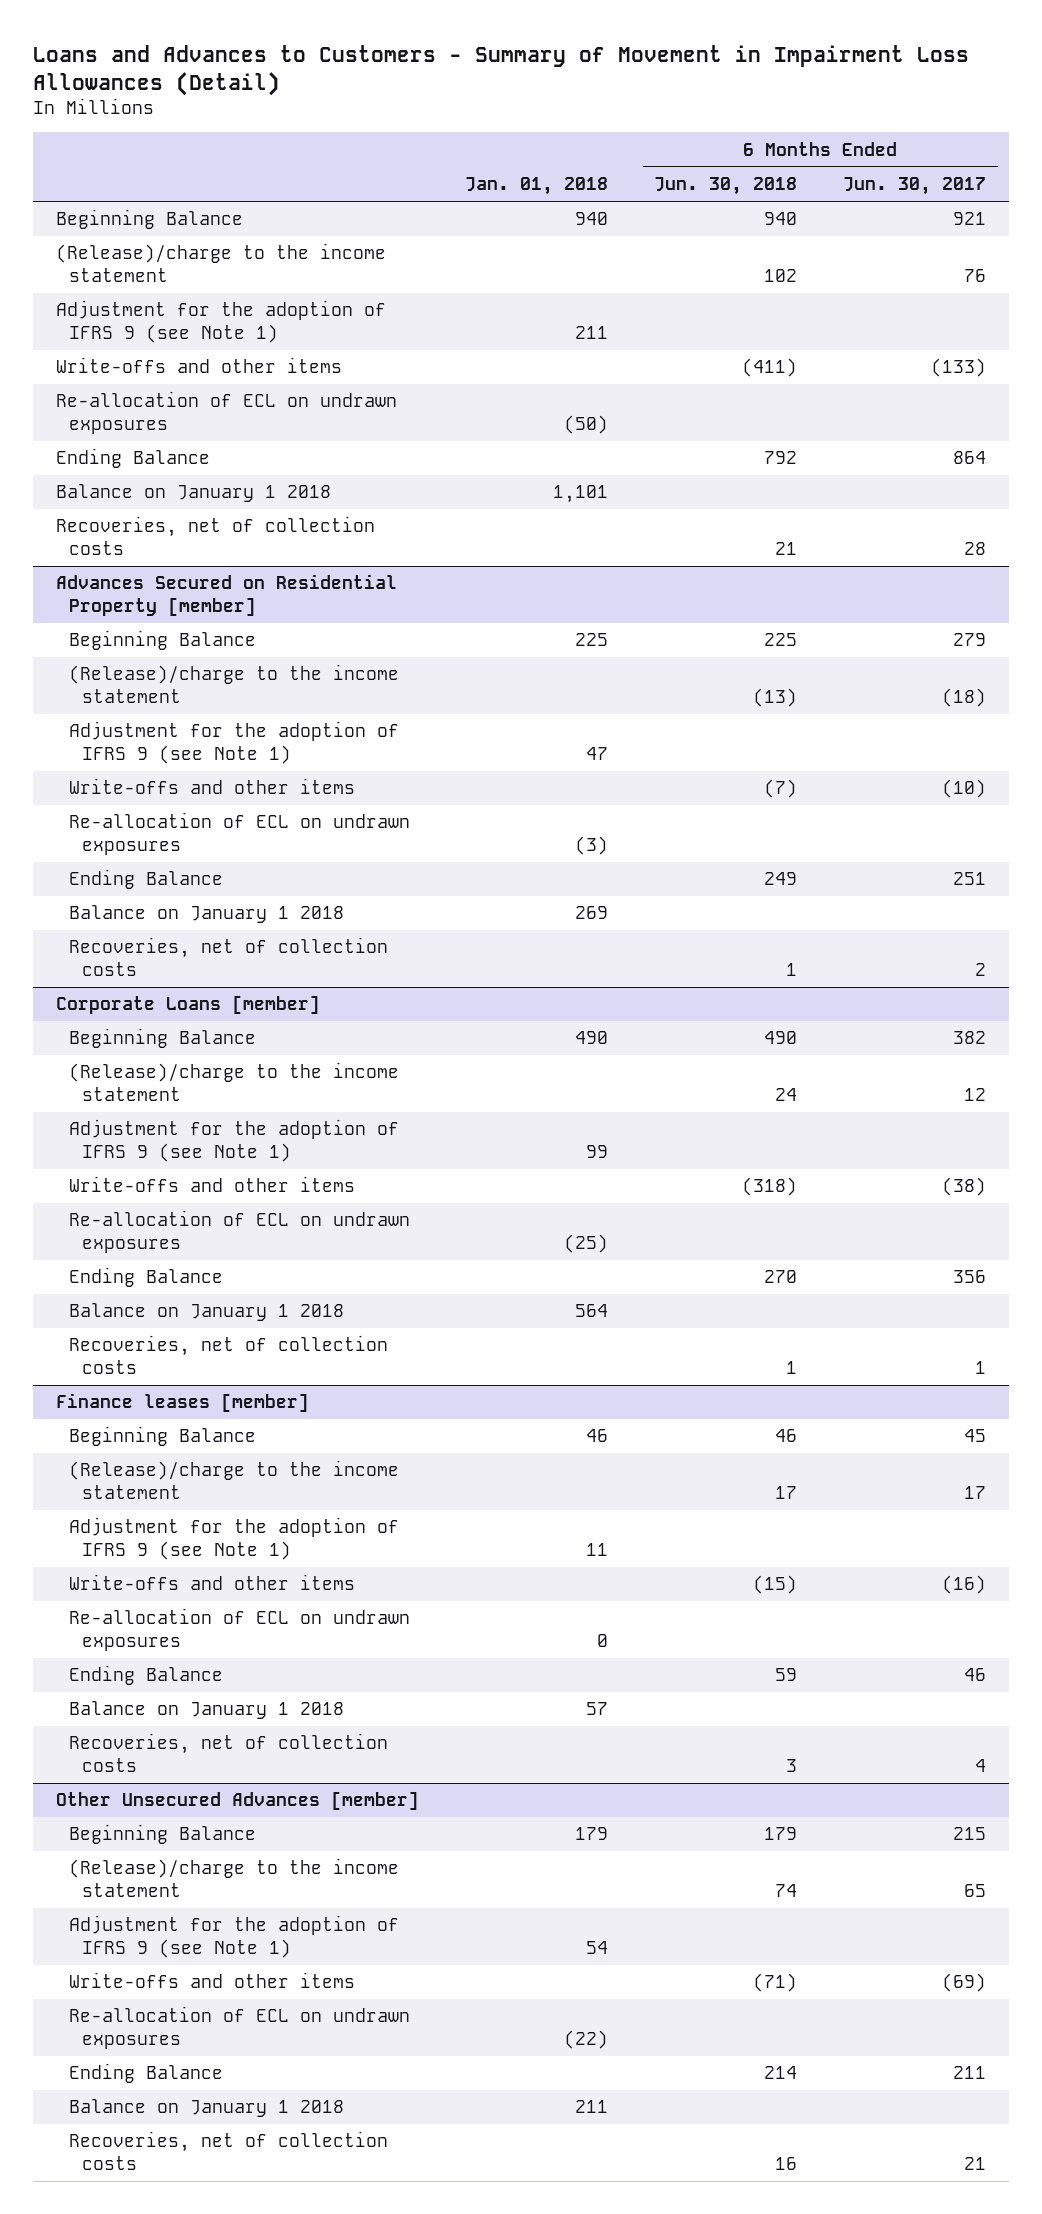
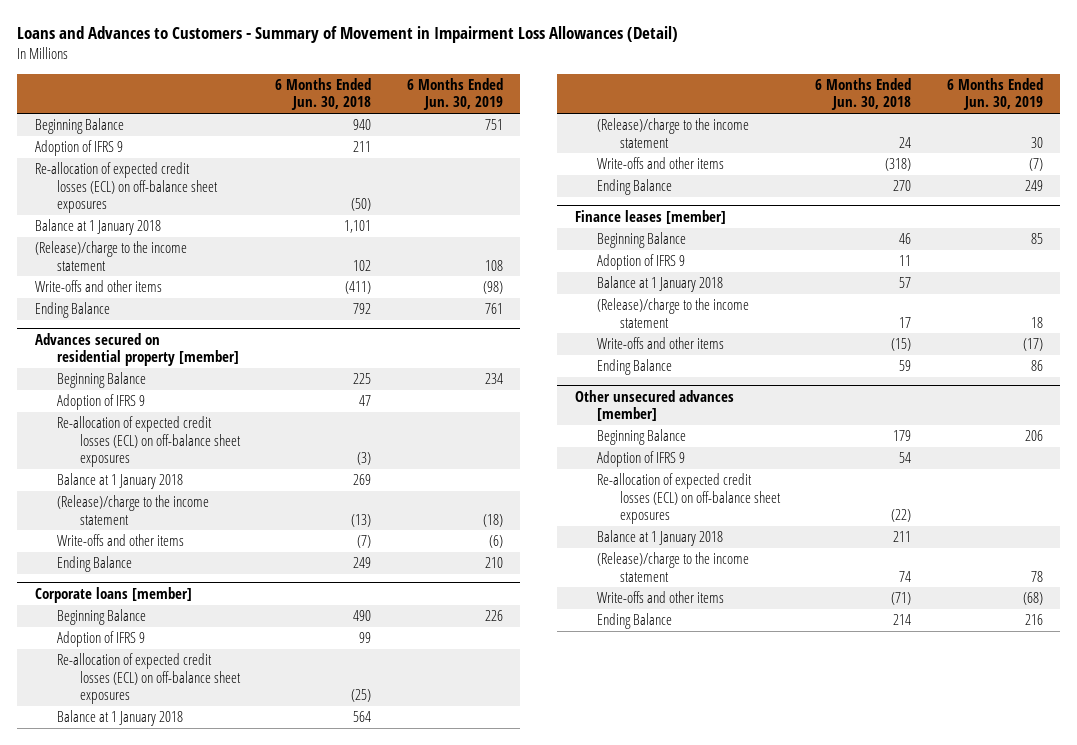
[465,177,609,196] Jan. 01, 2018 -> none
[843,177,987,196] Jun. 30, 2017 -> none
none -> [406,77,503,111] 6 Months Ended Jun. 30, 2019
none -> [34,140,123,157] Adoption of IFRS 9
none -> [34,162,219,214] Re-allocation of expected credit losses (ECL) on off-balance sheet exposures
none -> [34,219,161,236] Balance at 1 January 2018
[56,300,387,343] Adjustment for the adoption of IFRS 9 (see Note 1) -> none
[56,391,398,434] Re-allocation of ECL on undrawn exposures -> none
[56,484,332,503] Balance on January 1 2018 -> none
[56,516,376,555] Recoveries, net of collection costs -> none
[56,574,398,616] Advances Secured on Residential Property [member] -> [34,332,240,367] Advances secured on residential property [member]
none -> [57,394,146,411] Adoption of IFRS 9
none -> [57,416,241,468] Re-allocation of expected credit losses (ECL) on off-balance sheet exposures
none -> [57,473,184,490] Balance at 1 January 2018
[69,721,400,764] Adjustment for the adoption of IFRS 9 (see Note 1) -> none
[69,812,411,855] Re-allocation of ECL on undrawn exposures -> none
[69,905,345,924] Balance on January 1 2018 -> none
[69,937,389,976] Recoveries, net of collection costs -> none
[56,995,321,1015] Corporate Loans [member] -> [34,586,192,603] Corporate loans [member]
none -> [57,631,146,648] Adoption of IFRS 9
none -> [57,653,241,705] Re-allocation of expected credit losses (ECL) on off-balance sheet exposures
none -> [57,710,184,727] Balance at 1 January 2018
[69,1119,400,1162] Adjustment for the adoption of IFRS 9 (see Note 1) -> none
[69,1210,411,1253] Re-allocation of ECL on undrawn exposures -> none
[69,1303,345,1322] Balance on January 1 2018 -> none
[69,1335,389,1374] Recoveries, net of collection costs -> none
none -> [597,254,686,271] Adoption of IFRS 9
none -> [597,276,724,293] Balance at 1 January 2018
[69,1517,400,1560] Adjustment for the adoption of IFRS 9 (see Note 1) -> none
[69,1608,411,1651] Re-allocation of ECL on undrawn exposures -> none
[69,1701,345,1720] Balance on January 1 2018 -> none
[69,1733,389,1772] Recoveries, net of collection costs -> none
[56,1791,420,1811] Other Unsecured Advances [member] -> [574,389,734,422] Other unsecured advances [member]
none -> [597,451,686,468] Adoption of IFRS 9
none -> [597,473,781,525] Re-allocation of expected credit losses (ECL) on off-balance sheet exposures
none -> [597,530,724,547] Balance at 1 January 2018
[69,1915,400,1958] Adjustment for the adoption of IFRS 9 (see Note 1) -> none
[69,2006,411,2049] Re-allocation of ECL on undrawn exposures -> none
[69,2099,345,2118] Balance on January 1 2018 -> none
[69,2131,389,2170] Recoveries, net of collection costs -> none

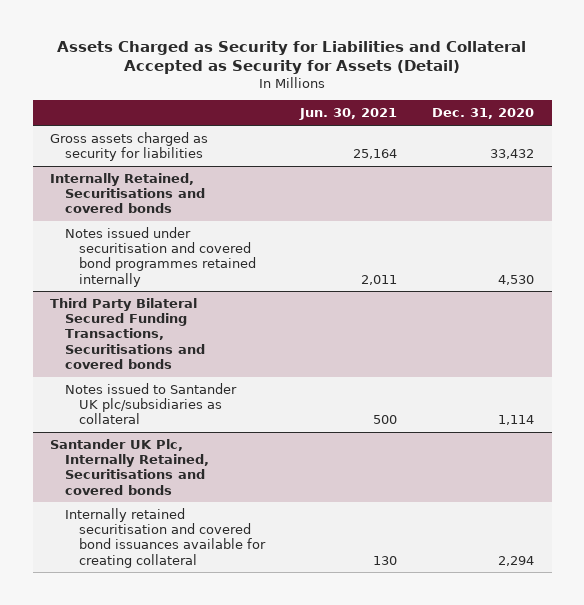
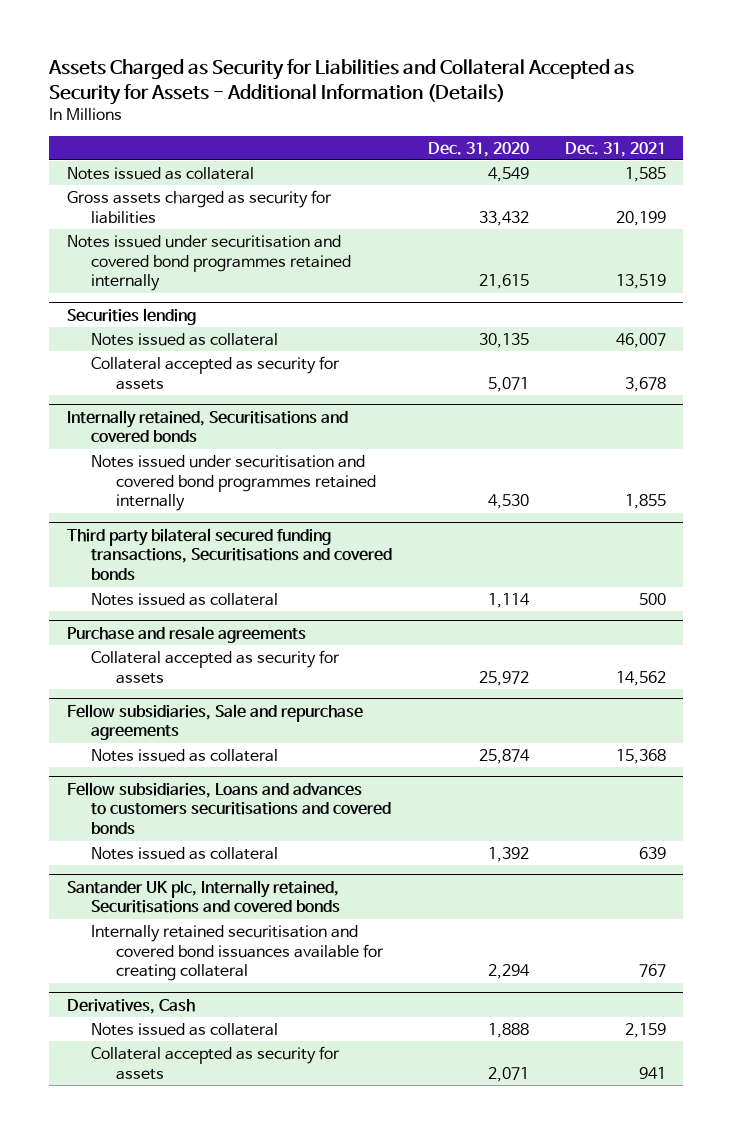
[57,40,527,75] Assets Charged as Security for Liabilities and Collateral Accepted as Security for Assets (Detail) -> [48,58,635,105] Assets Charged as Security for Liabilities and Collateral Accepted as Security for Assets - Additional Information (Details)
[299,108,398,121] Jun. 30, 2021 -> none
none -> [564,141,666,157] Dec. 31, 2021
none -> [66,166,254,180] Notes issued as collateral
none -> [66,234,352,292] Notes issued under securitisation and covered bond programmes retained internally
none -> [66,307,196,325] Securities lending
none -> [91,332,279,346] Notes issued as collateral
none -> [91,355,341,390] Collateral accepted as security for assets
[50,172,205,214] Internally Retained, Securitisations and covered bonds -> [66,409,348,444] Internally retained, Securitisations and covered bonds
[50,297,205,369] Third Party Bilateral Secured Funding Transactions, Securitisations and covered bonds -> [66,527,393,582] Third party bilateral secured funding transactions, Securitisations and covered bonds
[64,382,237,425] Notes issued to Santander UK plc/subsidiaries as collateral -> [91,592,279,606] Notes issued as collateral
none -> [66,625,306,643] Purchase and resale agreements
none -> [91,649,341,684] Collateral accepted as security for assets
none -> [66,703,363,741] Fellow subsidiaries, Sale and repurchase agreements
none -> [91,748,279,762] Notes issued as collateral
none -> [66,781,392,836] Fellow subsidiaries, Loans and advances to customers securitisations and covered bonds
none -> [91,846,279,860] Notes issued as collateral
[50,438,209,495] Santander UK Plc, Internally Retained, Securitisations and covered bonds -> [66,879,341,914] Santander UK plc, Internally retained, Securitisations and covered bonds
none -> [66,998,195,1014] Derivatives, Cash
none -> [91,1022,279,1036] Notes issued as collateral
none -> [91,1045,341,1080] Collateral accepted as security for assets

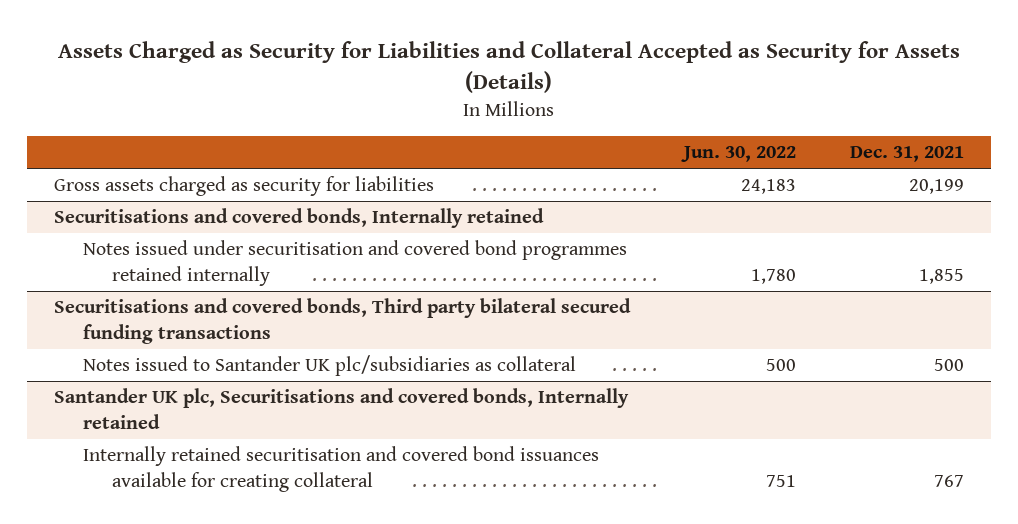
[48,58,635,105] Assets Charged as Security for Liabilities and Collateral Accepted as Security for Assets - Additional Information (Details) -> [58,40,961,93] Assets Charged as Security for Liabilities and Collateral Accepted as Security for Assets (Details)
[427,141,529,157] Dec. 31, 2020 -> none
none -> [681,146,797,163] Jun. 30, 2022
[66,166,254,180] Notes issued as collateral -> none
[66,234,352,292] Notes issued under securitisation and covered bond programmes retained internally -> none
[66,307,196,325] Securities lending -> none
[91,332,279,346] Notes issued as collateral -> none
[91,355,341,390] Collateral accepted as security for assets -> none
[66,409,348,444] Internally retained, Securitisations and covered bonds -> [54,208,545,229] Securitisations and covered bonds, Internally retained
[66,625,306,643] Purchase and resale agreements -> none
[91,649,341,684] Collateral accepted as security for assets -> none
[66,703,363,741] Fellow subsidiaries, Sale and repurchase agreements -> none
[91,748,279,762] Notes issued as collateral -> none
[66,781,392,836] Fellow subsidiaries, Loans and advances to customers securitisations and covered bonds -> none
[91,846,279,860] Notes issued as collateral -> none
[66,527,393,582] Third party bilateral secured funding transactions, Securitisations and covered bonds -> [54,298,632,344] Securitisations and covered bonds, Third party bilateral secured funding transactions
[91,592,279,606] Notes issued as collateral -> [83,355,577,377] Notes issued to Santander UK plc/subsidiaries as collateral
[66,879,341,914] Santander UK plc, Internally retained, Securitisations and covered bonds -> [54,388,630,429] Santander UK plc, Securitisations and covered bonds, Internally retained
[66,998,195,1014] Derivatives, Cash -> none
[91,1022,279,1036] Notes issued as collateral -> none
[91,1045,341,1080] Collateral accepted as security for assets -> none

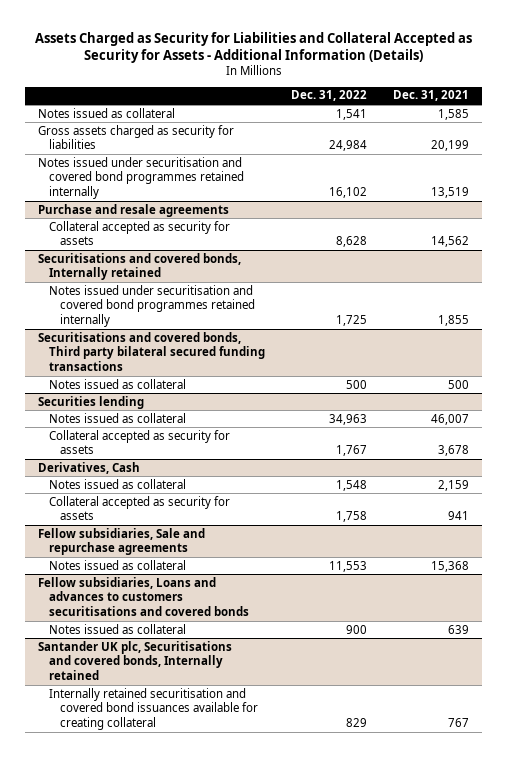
[58,40,961,93] Assets Charged as Security for Liabilities and Collateral Accepted as Security for Assets (Details) -> [34,31,472,64] Assets Charged as Security for Liabilities and Collateral Accepted as Security for Assets - Additional Information (Details)
[681,146,797,163] Jun. 30, 2022 -> none
none -> [291,90,368,102] Dec. 31, 2022
none -> [38,107,176,118] Notes issued as collateral
none -> [38,156,245,199] Notes issued under securitisation and covered bond programmes retained internally
none -> [38,203,230,217] Purchase and resale agreements
none -> [49,220,231,246] Collateral accepted as security for assets
[83,355,577,377] Notes issued to Santander UK plc/subsidiaries as collateral -> [49,378,187,389] Notes issued as collateral
none -> [38,395,145,409] Securities lending
none -> [49,412,187,423] Notes issued as collateral
none -> [49,429,231,455] Collateral accepted as security for assets
none -> [38,461,141,474] Derivatives, Cash
none -> [49,478,187,489] Notes issued as collateral
none -> [49,495,231,521] Collateral accepted as security for assets
none -> [38,527,206,556] Fellow subsidiaries, Sale and repurchase agreements
none -> [49,559,187,570] Notes issued as collateral
none -> [38,576,250,616] Fellow subsidiaries, Loans and advances to customers securitisations and covered bonds
none -> [49,623,187,634] Notes issued as collateral

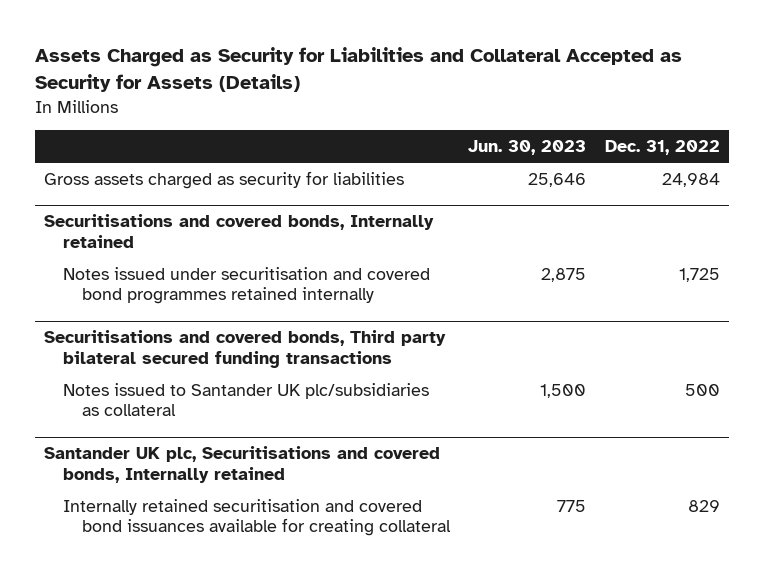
[34,31,472,64] Assets Charged as Security for Liabilities and Collateral Accepted as Security for Assets - Additional Information (Details) -> [35,47,683,93] Assets Charged as Security for Liabilities and Collateral Accepted as Security for Assets (Details)
[393,90,470,102] Dec. 31, 2021 -> none
none -> [468,139,587,155] Jun. 30, 2023
[38,107,176,118] Notes issued as collateral -> none
[38,156,245,199] Notes issued under securitisation and covered bond programmes retained internally -> none
[38,203,230,217] Purchase and resale agreements -> none
[49,220,231,246] Collateral accepted as security for assets -> none
[38,395,145,409] Securities lending -> none
[49,412,187,423] Notes issued as collateral -> none
[49,429,231,455] Collateral accepted as security for assets -> none
[38,461,141,474] Derivatives, Cash -> none
[49,478,187,489] Notes issued as collateral -> none
[49,495,231,521] Collateral accepted as security for assets -> none
[38,527,206,556] Fellow subsidiaries, Sale and repurchase agreements -> none
[49,559,187,570] Notes issued as collateral -> none
[38,576,250,616] Fellow subsidiaries, Loans and advances to customers securitisations and covered bonds -> none
[49,623,187,634] Notes issued as collateral -> none
[49,378,187,389] Notes issued as collateral -> [63,383,430,417] Notes issued to Santander UK plc/subsidiaries as collateral

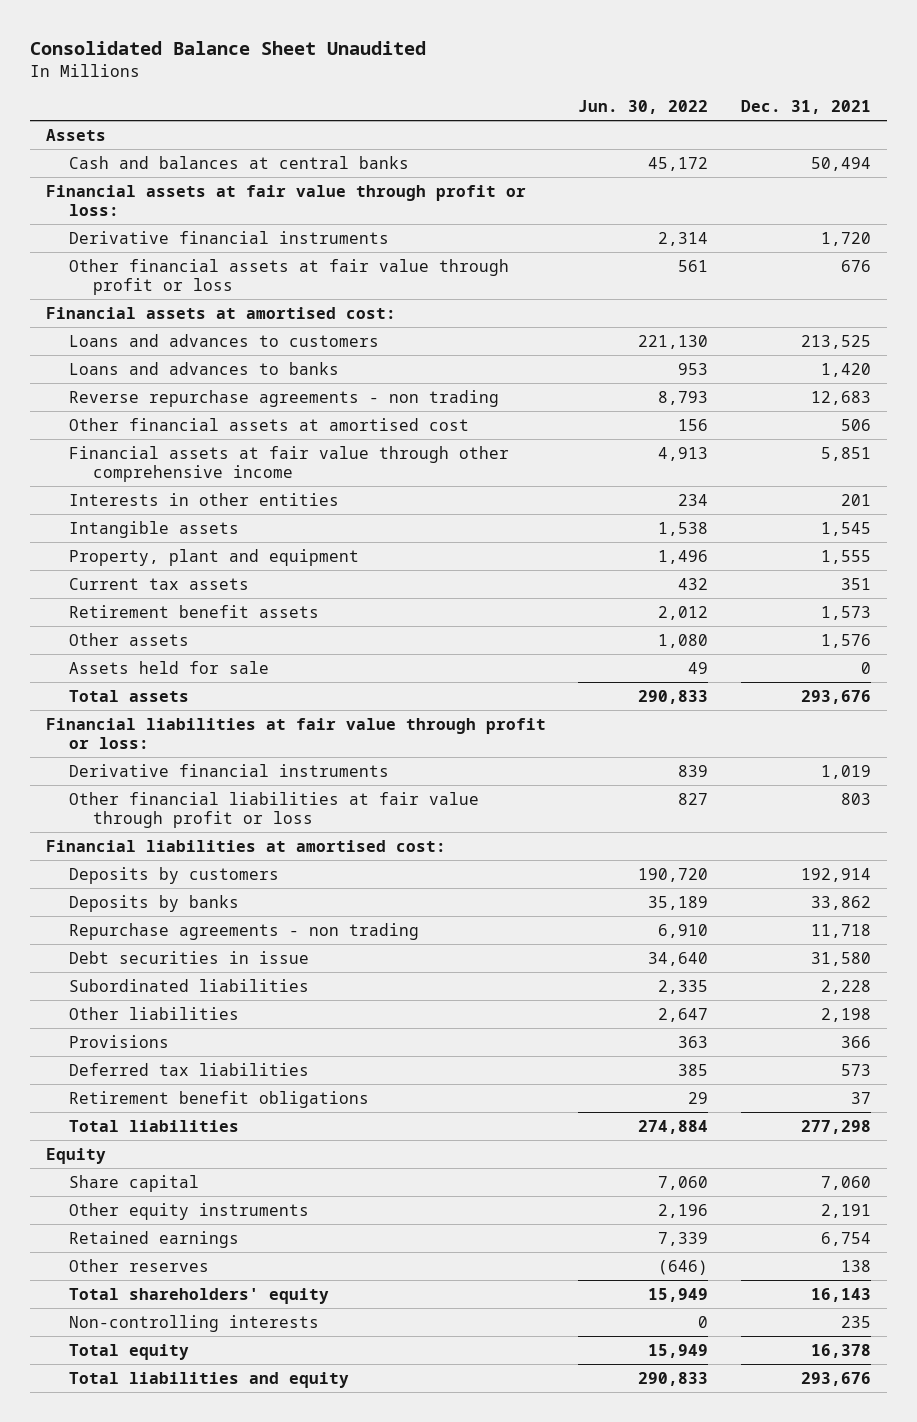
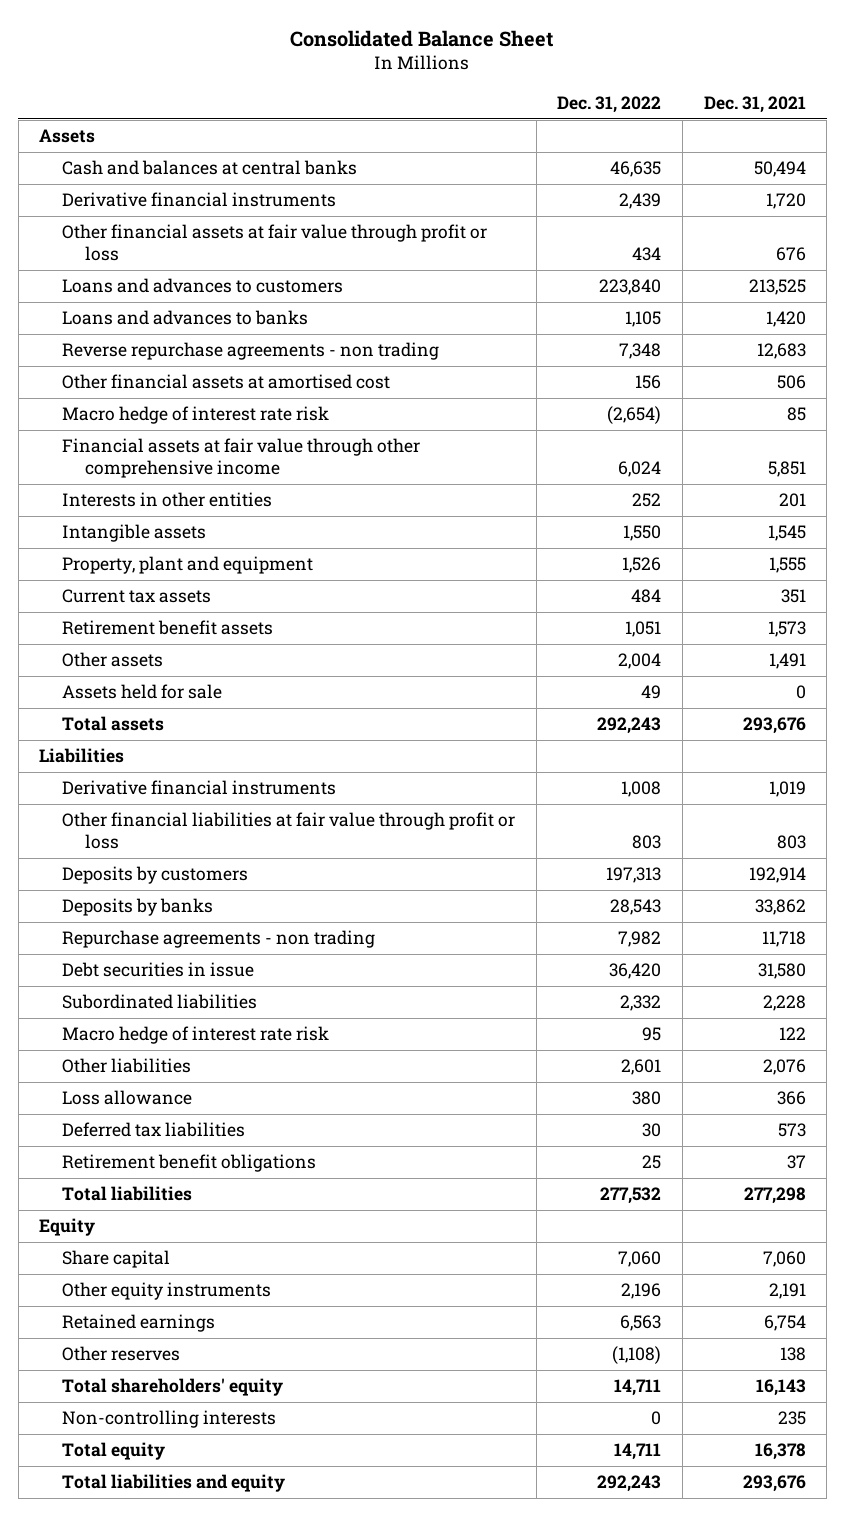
[29,40,426,55] Consolidated Balance Sheet Unaudited -> [290,29,554,47] Consolidated Balance Sheet
[578,100,709,115] Jun. 30, 2022 -> none
none -> [557,96,662,114] Dec. 31, 2022
[46,184,527,217] Financial assets at fair value through profit or loss: -> none
[46,306,397,319] Financial assets at amortised cost: -> none
none -> [62,406,330,425] Macro hedge of interest rate risk
[820,633,871,648] 1,576 -> [768,653,806,670] 1,491
[46,717,547,750] Financial liabilities at fair value through profit or loss: -> none
none -> [39,748,125,764] Liabilities
[46,839,447,852] Financial liabilities at amortised cost: -> none
none -> [62,1026,330,1045] Macro hedge of interest rate risk
[820,1007,871,1022] 2,198 -> [762,1059,806,1076] 2,076
[69,1034,170,1048] Provisions -> [62,1090,193,1106] Loss allowance

